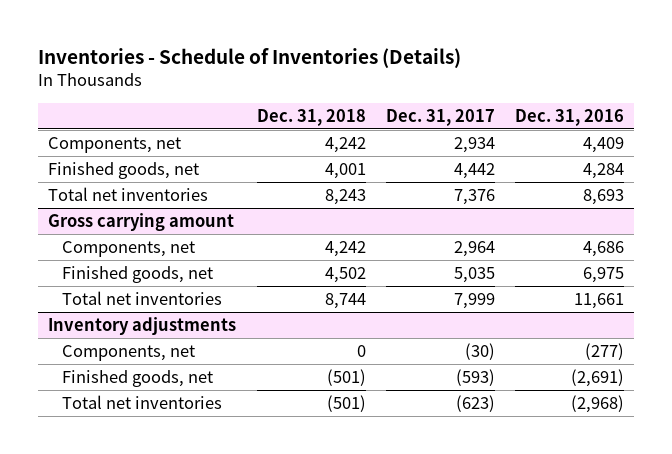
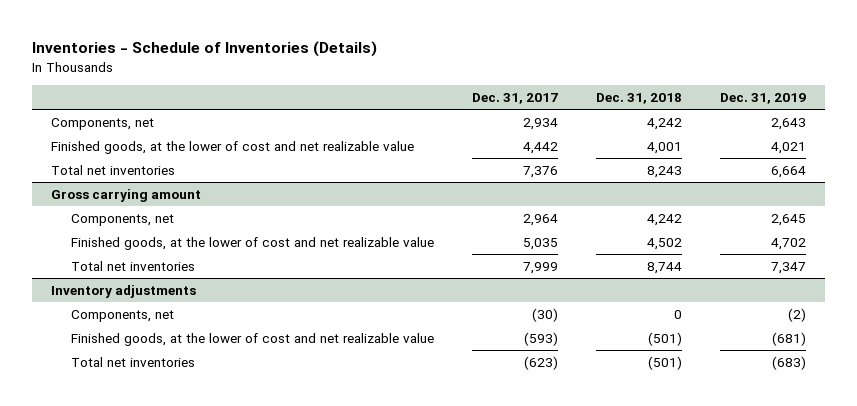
[514,108,624,126] Dec. 31, 2016 -> none
none -> [719,93,806,105] Dec. 31, 2019
[48,162,200,180] Finished goods, net -> [51,140,415,154] Finished goods, at the lower of cost and net realizable value
[61,266,213,284] Finished goods, net -> [70,236,434,250] Finished goods, at the lower of cost and net realizable value
[61,370,213,388] Finished goods, net -> [70,332,434,346] Finished goods, at the lower of cost and net realizable value

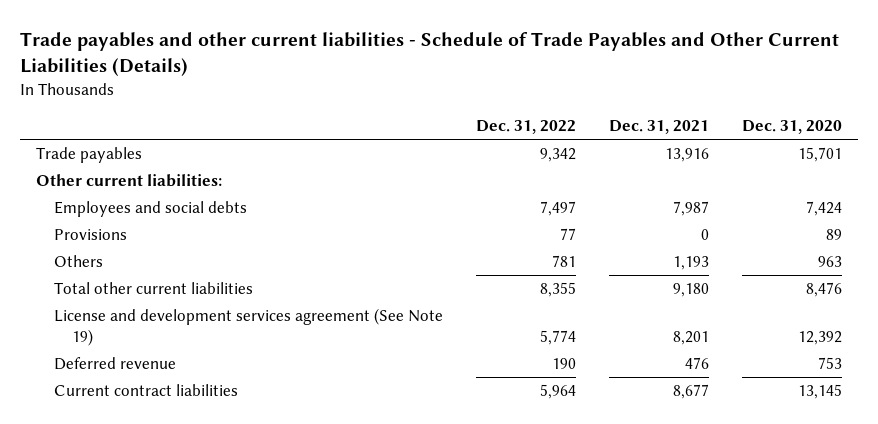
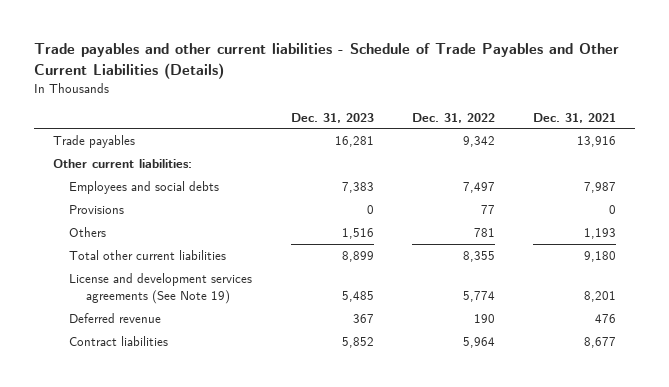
[741,120,842,135] Dec. 31, 2020 -> none
none -> [290,112,374,123] Dec. 31, 2023
[54,308,444,346] License and development services agreement (See Note 19) -> [69,272,253,304] License and development services agreements (See Note 19)
[54,384,239,397] Current contract liabilities -> [69,335,169,346] Contract liabilities

